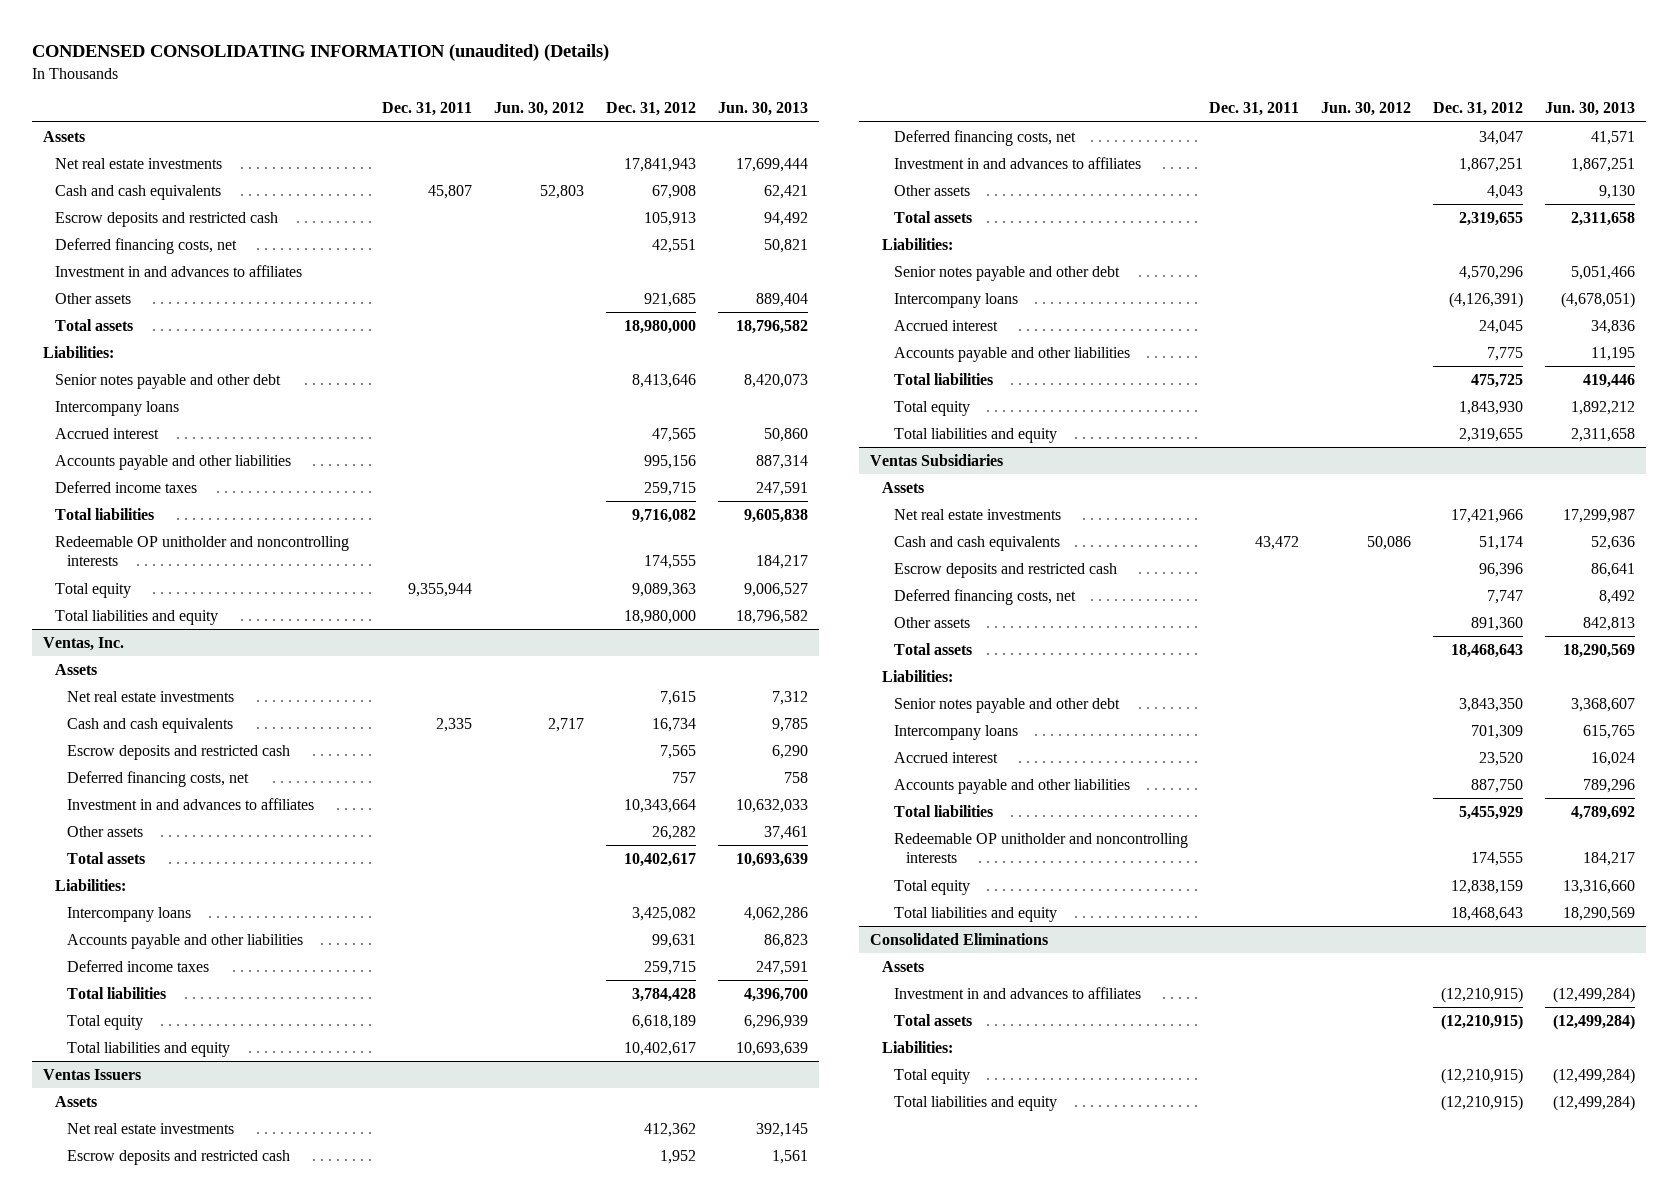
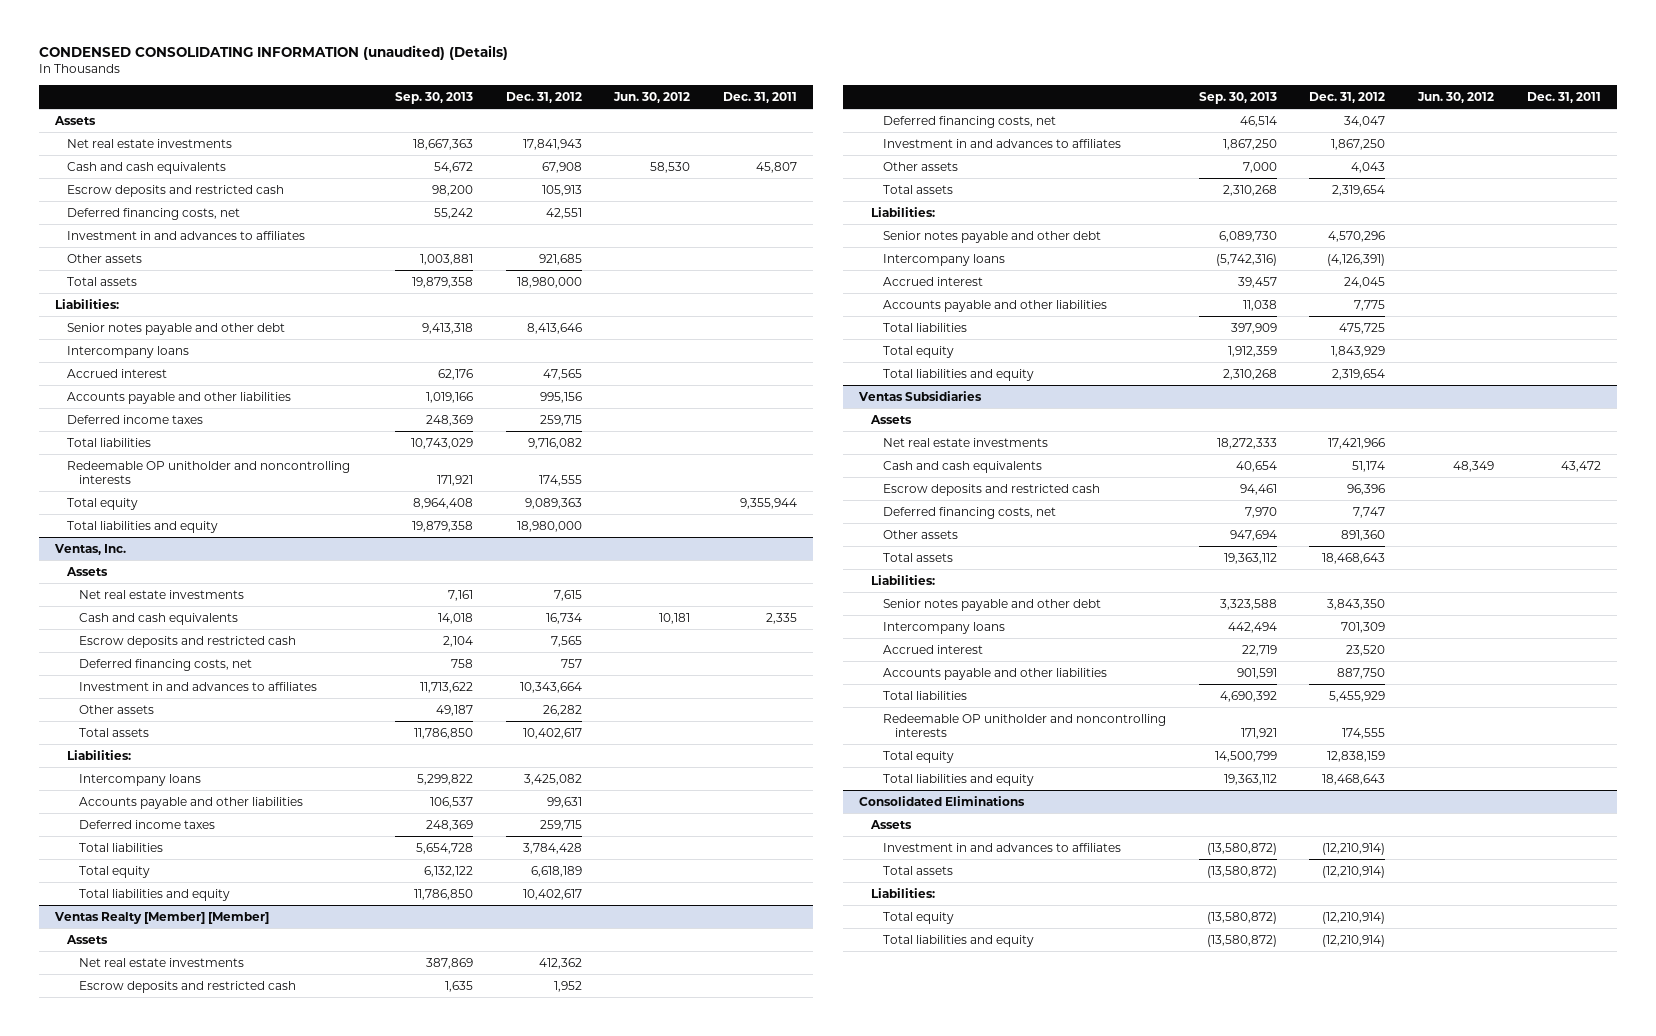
[717,102,808,117] Jun. 30, 2013 -> none
none -> [395,91,474,104] Sep. 30, 2013
[540,184,585,199] 52,803 -> [650,161,691,173] 58,530
[548,717,585,732] 2,717 -> [659,612,691,624] 10,181
[42,1068,141,1080] Ventas Issuers -> none
none -> [54,911,270,924] Ventas Realty [Member] [Member]
[1458,157,1523,172] 1,867,251 -> [1331,138,1386,150] 1,867,250
[1458,211,1523,226] 2,319,655 -> [1332,184,1386,196] 2,319,654
[1458,400,1523,415] 1,843,930 -> [1331,345,1386,357] 1,843,929
[1458,427,1523,442] 2,319,655 -> [1332,368,1386,380] 2,319,654
[1367,535,1412,550] 50,086 -> [1453,460,1495,472] 48,349
[1440,986,1523,1003] (12,210,915) -> [1322,842,1386,855] (12,210,914)
[1440,1013,1523,1030] (12,210,915) -> [1322,865,1386,878] (12,210,914)
[1440,1067,1523,1084] (12,210,915) -> [1322,911,1386,924] (12,210,914)
[1440,1094,1523,1111] (12,210,915) -> [1322,934,1386,947] (12,210,914)

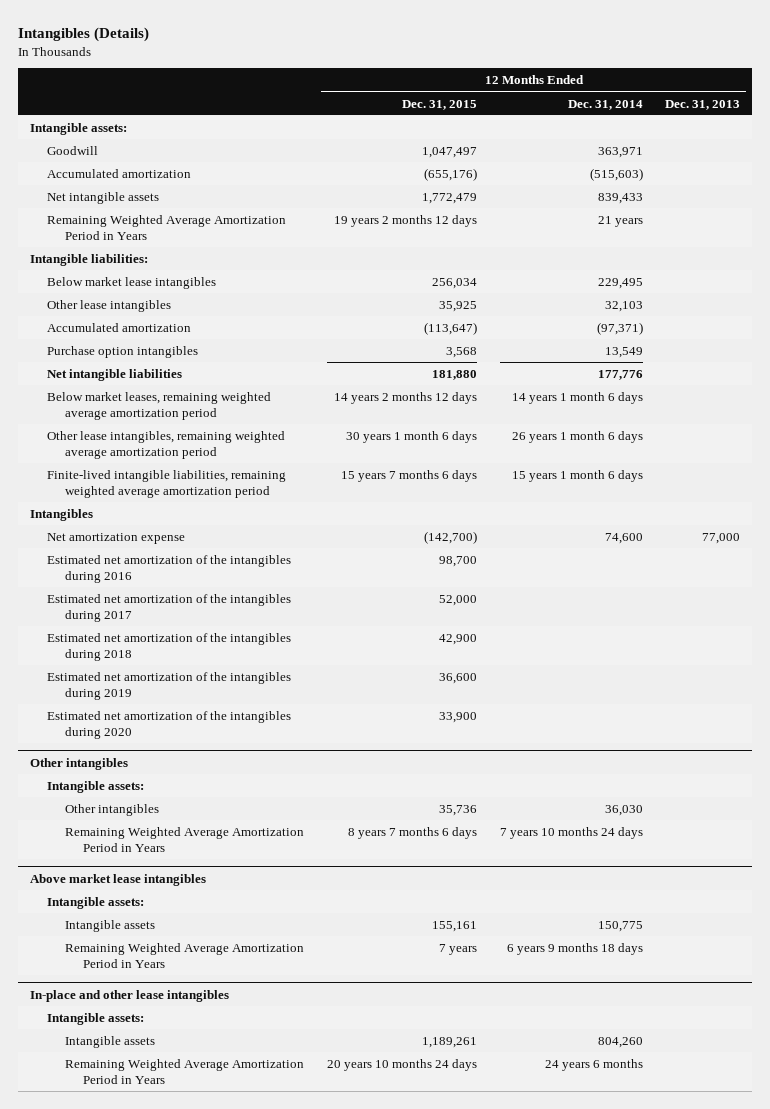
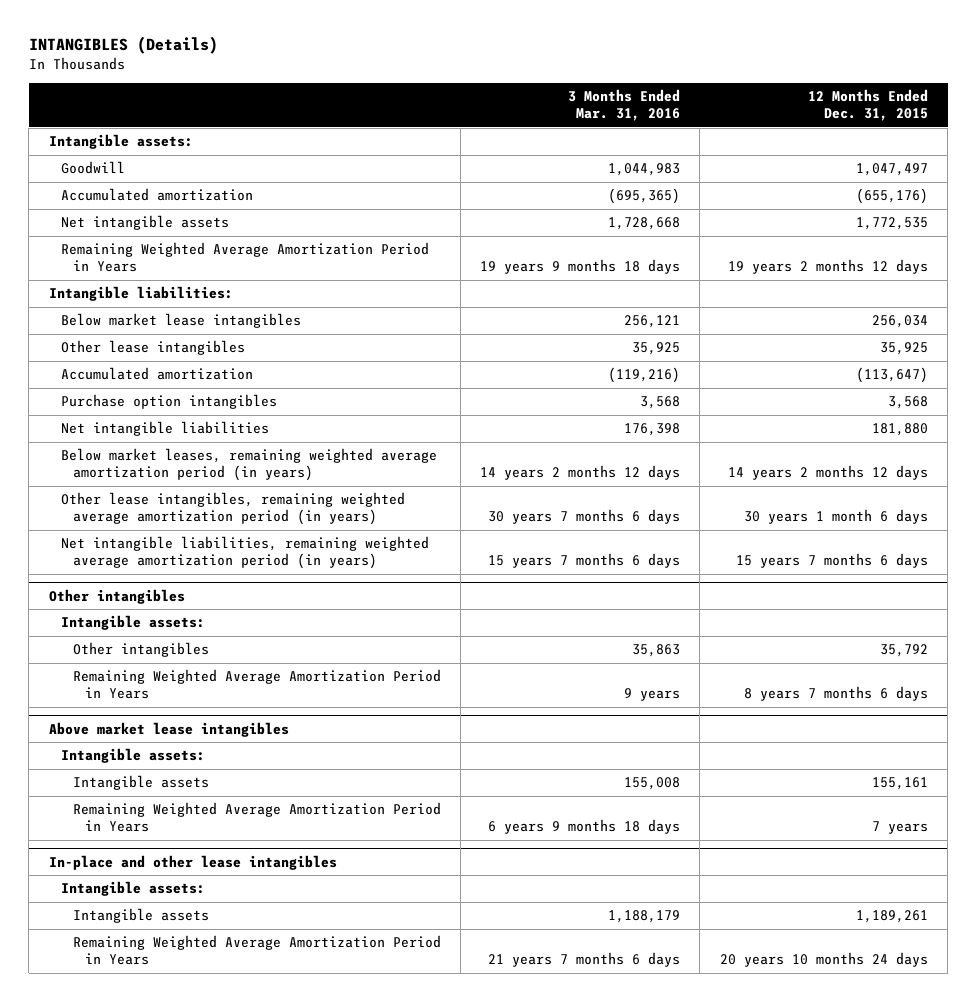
[18,27,150,43] Intangibles (Details) -> [28,36,218,55] INTANGIBLES (Details)
[567,99,643,110] Dec. 31, 2014 -> none
[665,99,741,110] Dec. 31, 2013 -> none
none -> [568,88,681,122] 3 Months Ended Mar. 31, 2016
[421,192,477,204] 1,772,479 -> [855,217,928,231] 1,772,535
[29,508,93,521] Intangibles -> none
[47,532,186,544] Net amortization expense -> none
[47,554,292,583] Estimated net amortization of the intangibles during 2016 -> none
[47,593,292,622] Estimated net amortization of the intangibles during 2017 -> none
[47,632,292,661] Estimated net amortization of the intangibles during 2018 -> none
[47,671,292,700] Estimated net amortization of the intangibles during 2019 -> none
[47,710,292,739] Estimated net amortization of the intangibles during 2020 -> none
[47,391,272,420] Below market leases, remaining weighted average amortization period -> [60,448,437,482] Below market leases, remaining weighted average amortization period (in years)
[47,430,286,459] Other lease intangibles, remaining weighted average amortization period -> [60,492,405,526] Other lease intangibles, remaining weighted average amortization period (in years)
[47,469,287,498] Finite-lived intangible liabilities, remaining weighted average amortization period -> [60,536,429,570] Net intangible liabilities, remaining weighted average amortization period (in years)
[438,804,477,816] 35,736 -> [879,644,928,658] 35,792

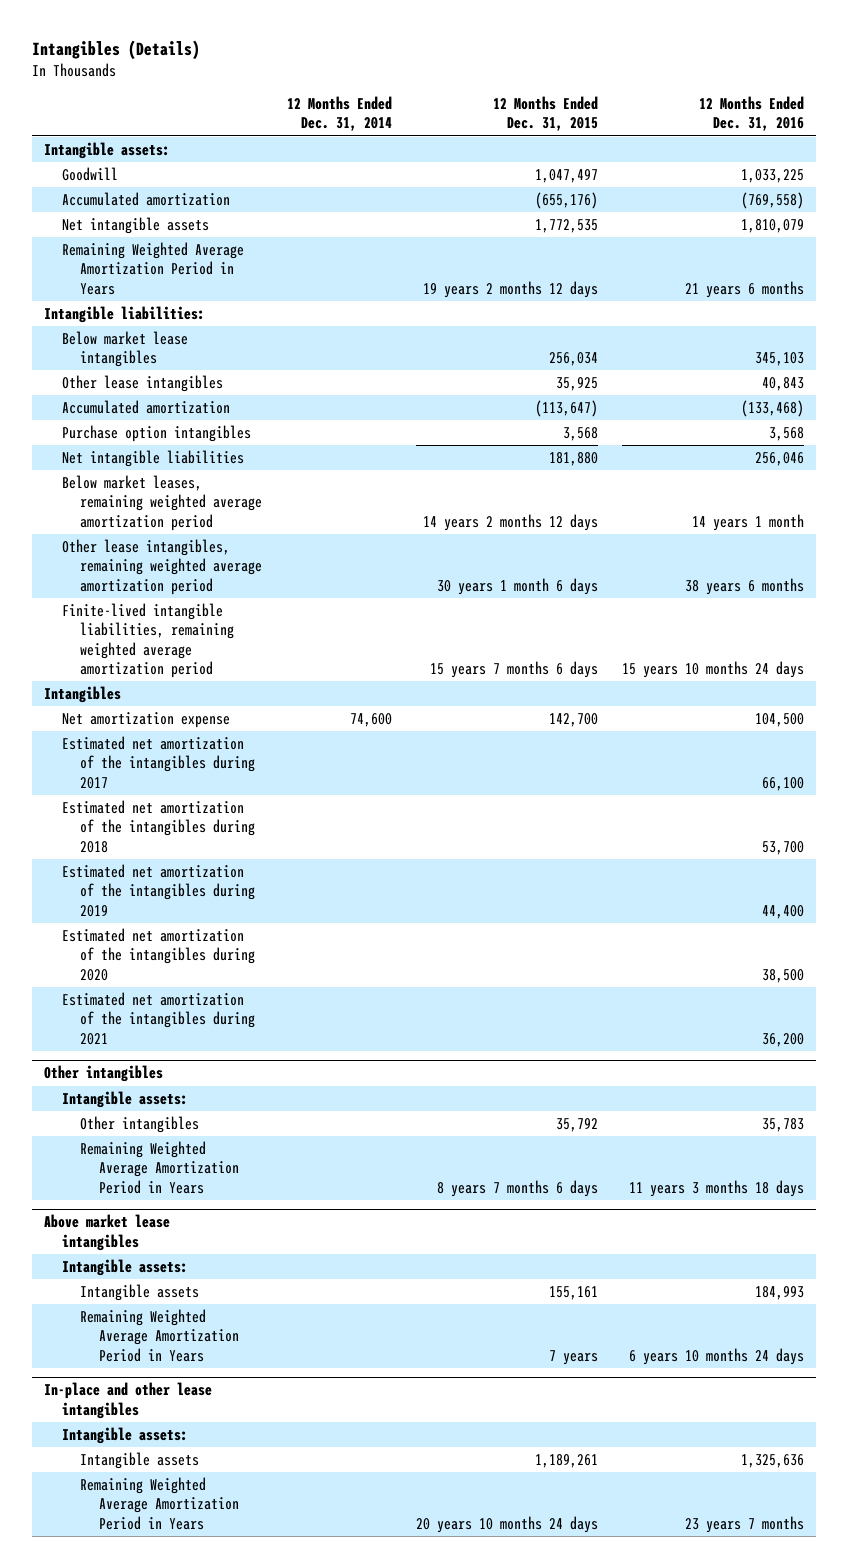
[28,36,218,55] INTANGIBLES (Details) -> [31,40,200,61] Intangibles (Details)
[568,88,681,122] 3 Months Ended Mar. 31, 2016 -> none
none -> [286,95,392,132] 12 Months Ended Dec. 31, 2014
none -> [698,95,804,132] 12 Months Ended Dec. 31, 2016
[60,448,437,482] Below market leases, remaining weighted average amortization period (in years) -> [62,474,263,531] Below market leases, remaining weighted average amortization period
[60,492,405,526] Other lease intangibles, remaining weighted average amortization period (in years) -> [62,538,263,595] Other lease intangibles, remaining weighted average amortization period
[60,536,429,570] Net intangible liabilities, remaining weighted average amortization period (in years) -> [62,602,235,679] Finite-lived intangible liabilities, remaining weighted average amortization period
none -> [43,685,121,703] Intangibles
none -> [62,711,231,728] Net amortization expense
none -> [62,735,256,789] Estimated net amortization of the intangibles during 2017
none -> [62,799,256,853] Estimated net amortization of the intangibles during 2018
none -> [62,863,256,917] Estimated net amortization of the intangibles during 2019
none -> [62,927,256,981] Estimated net amortization of the intangibles during 2020
none -> [62,991,256,1045] Estimated net amortization of the intangibles during 2021

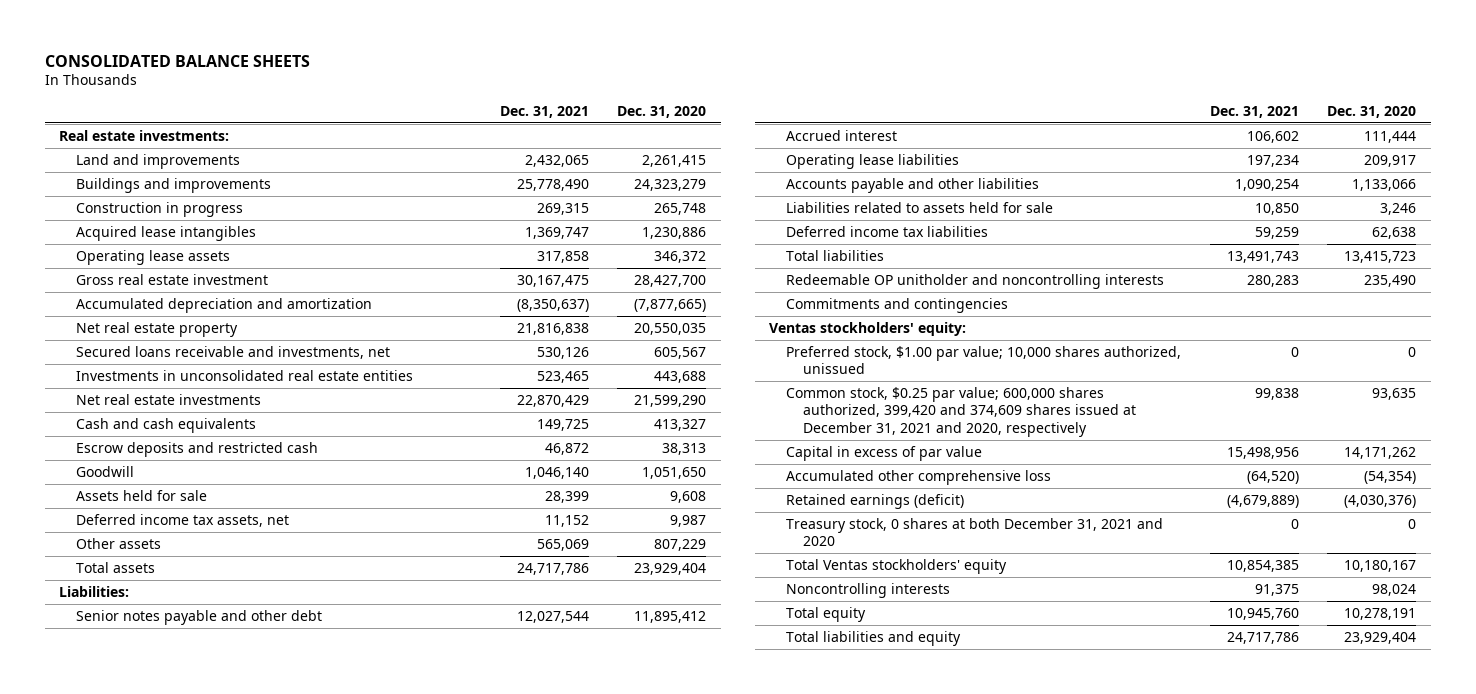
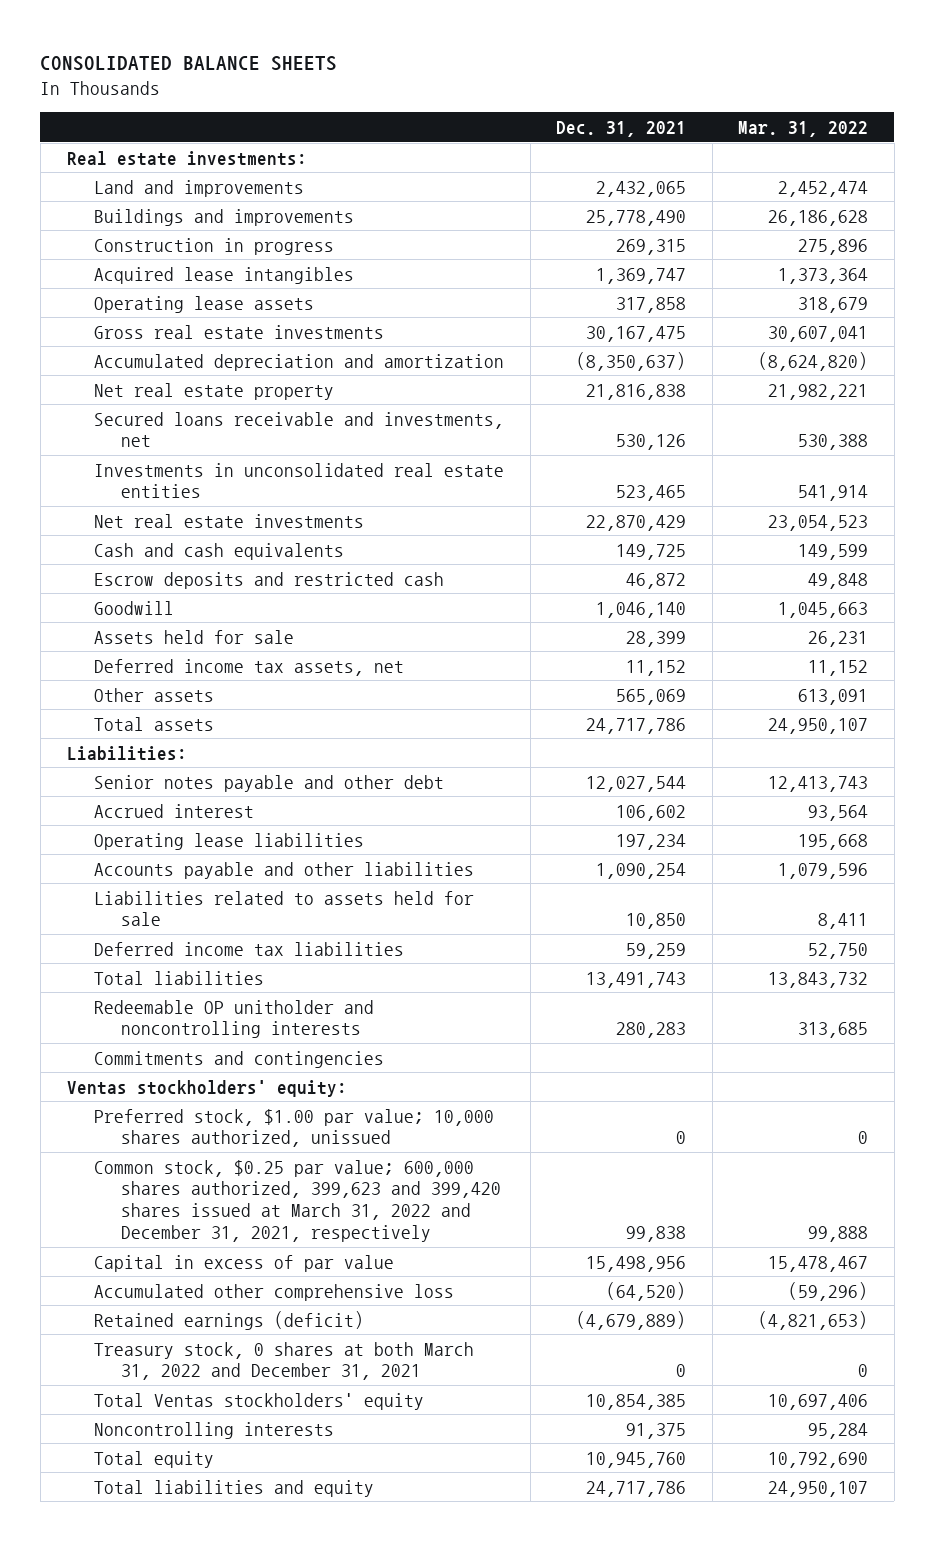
[617,105,707,118] Dec. 31, 2020 -> none
none -> [738,120,869,137] Mar. 31, 2022
[76,273,269,285] Gross real estate investment -> [93,324,384,339] Gross real estate investments
[786,386,1137,437] Common stock, $0.25 par value; 600,000 shares authorized, 399,420 and 374,609 shares issued at December 31, 2021 and 2020, respectively -> [93,1159,502,1242] Common stock, $0.25 par value; 600,000 shares authorized, 399,623 and 399,420 shares issued at March 31, 2022 and December 31, 2021, respectively
[786,517,1164,547] Treasury stock, 0 shares at both December 31, 2021 and 2020 -> [93,1341,474,1381] Treasury stock, 0 shares at both March 31, 2022 and December 31, 2021

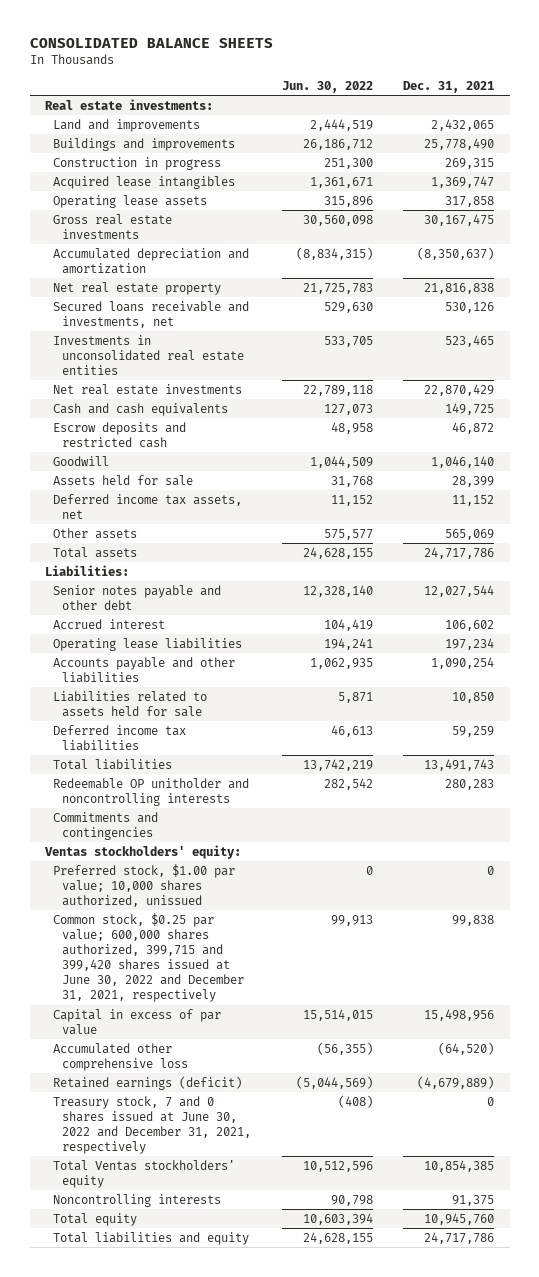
[738,120,869,137] Mar. 31, 2022 -> none
none -> [281,81,373,94] Jun. 30, 2022
[93,1159,502,1242] Common stock, $0.25 par value; 600,000 shares authorized, 399,623 and 399,420 shares issued at March 31, 2022 and December 31, 2021, respectively -> [53,912,244,1003] Common stock, $0.25 par value; 600,000 shares authorized, 399,715 and 399,420 shares issued at June 30, 2022 and December 31, 2021, respectively
[93,1341,474,1381] Treasury stock, 0 shares at both March 31, 2022 and December 31, 2021 -> [53,1095,251,1155] Treasury stock, 7 and 0 shares issued at June 30, 2022 and December 31, 2021, respectively

